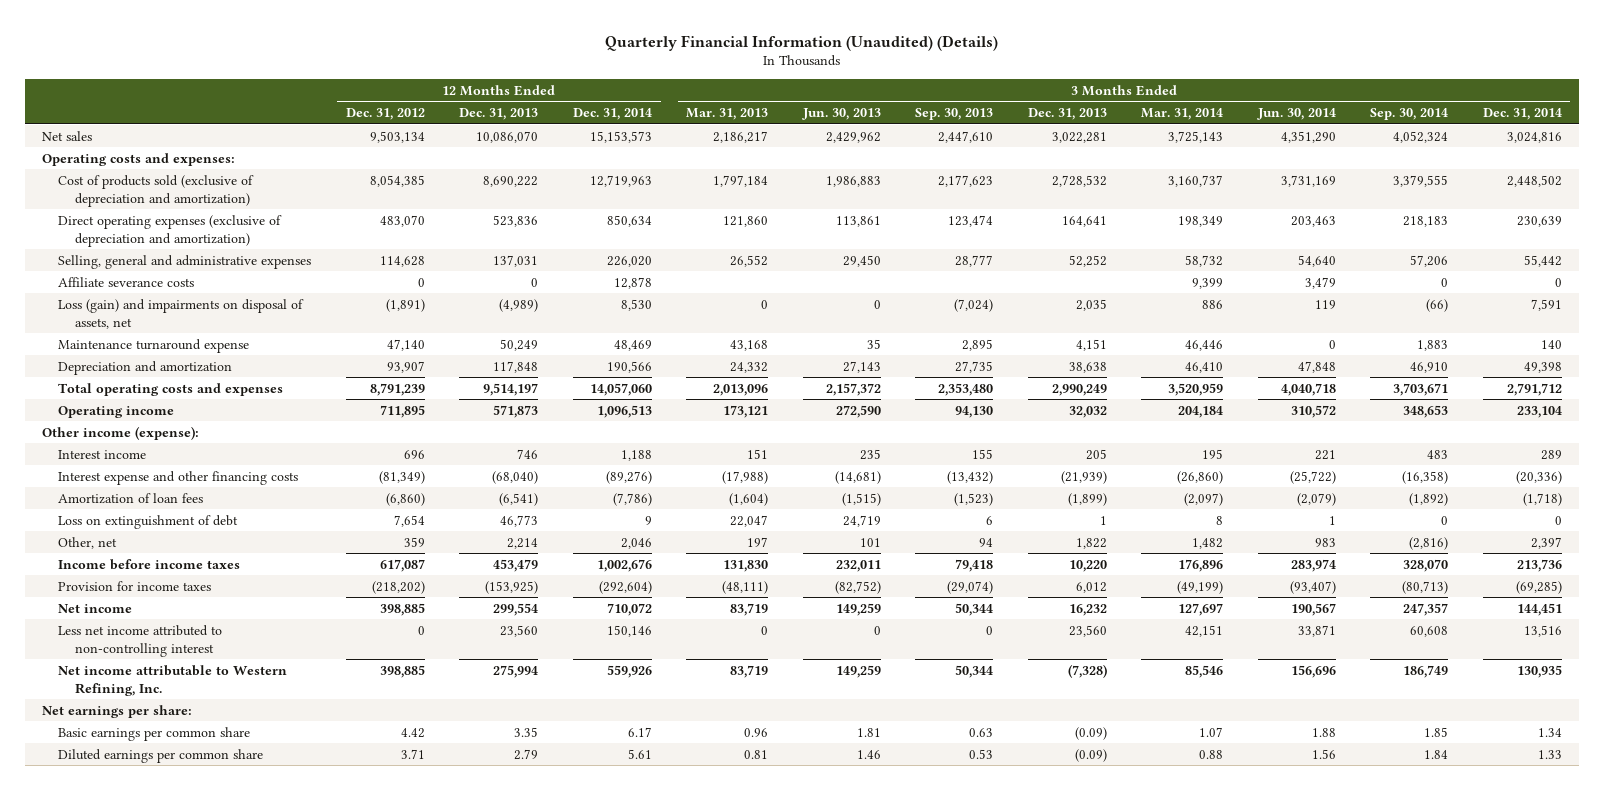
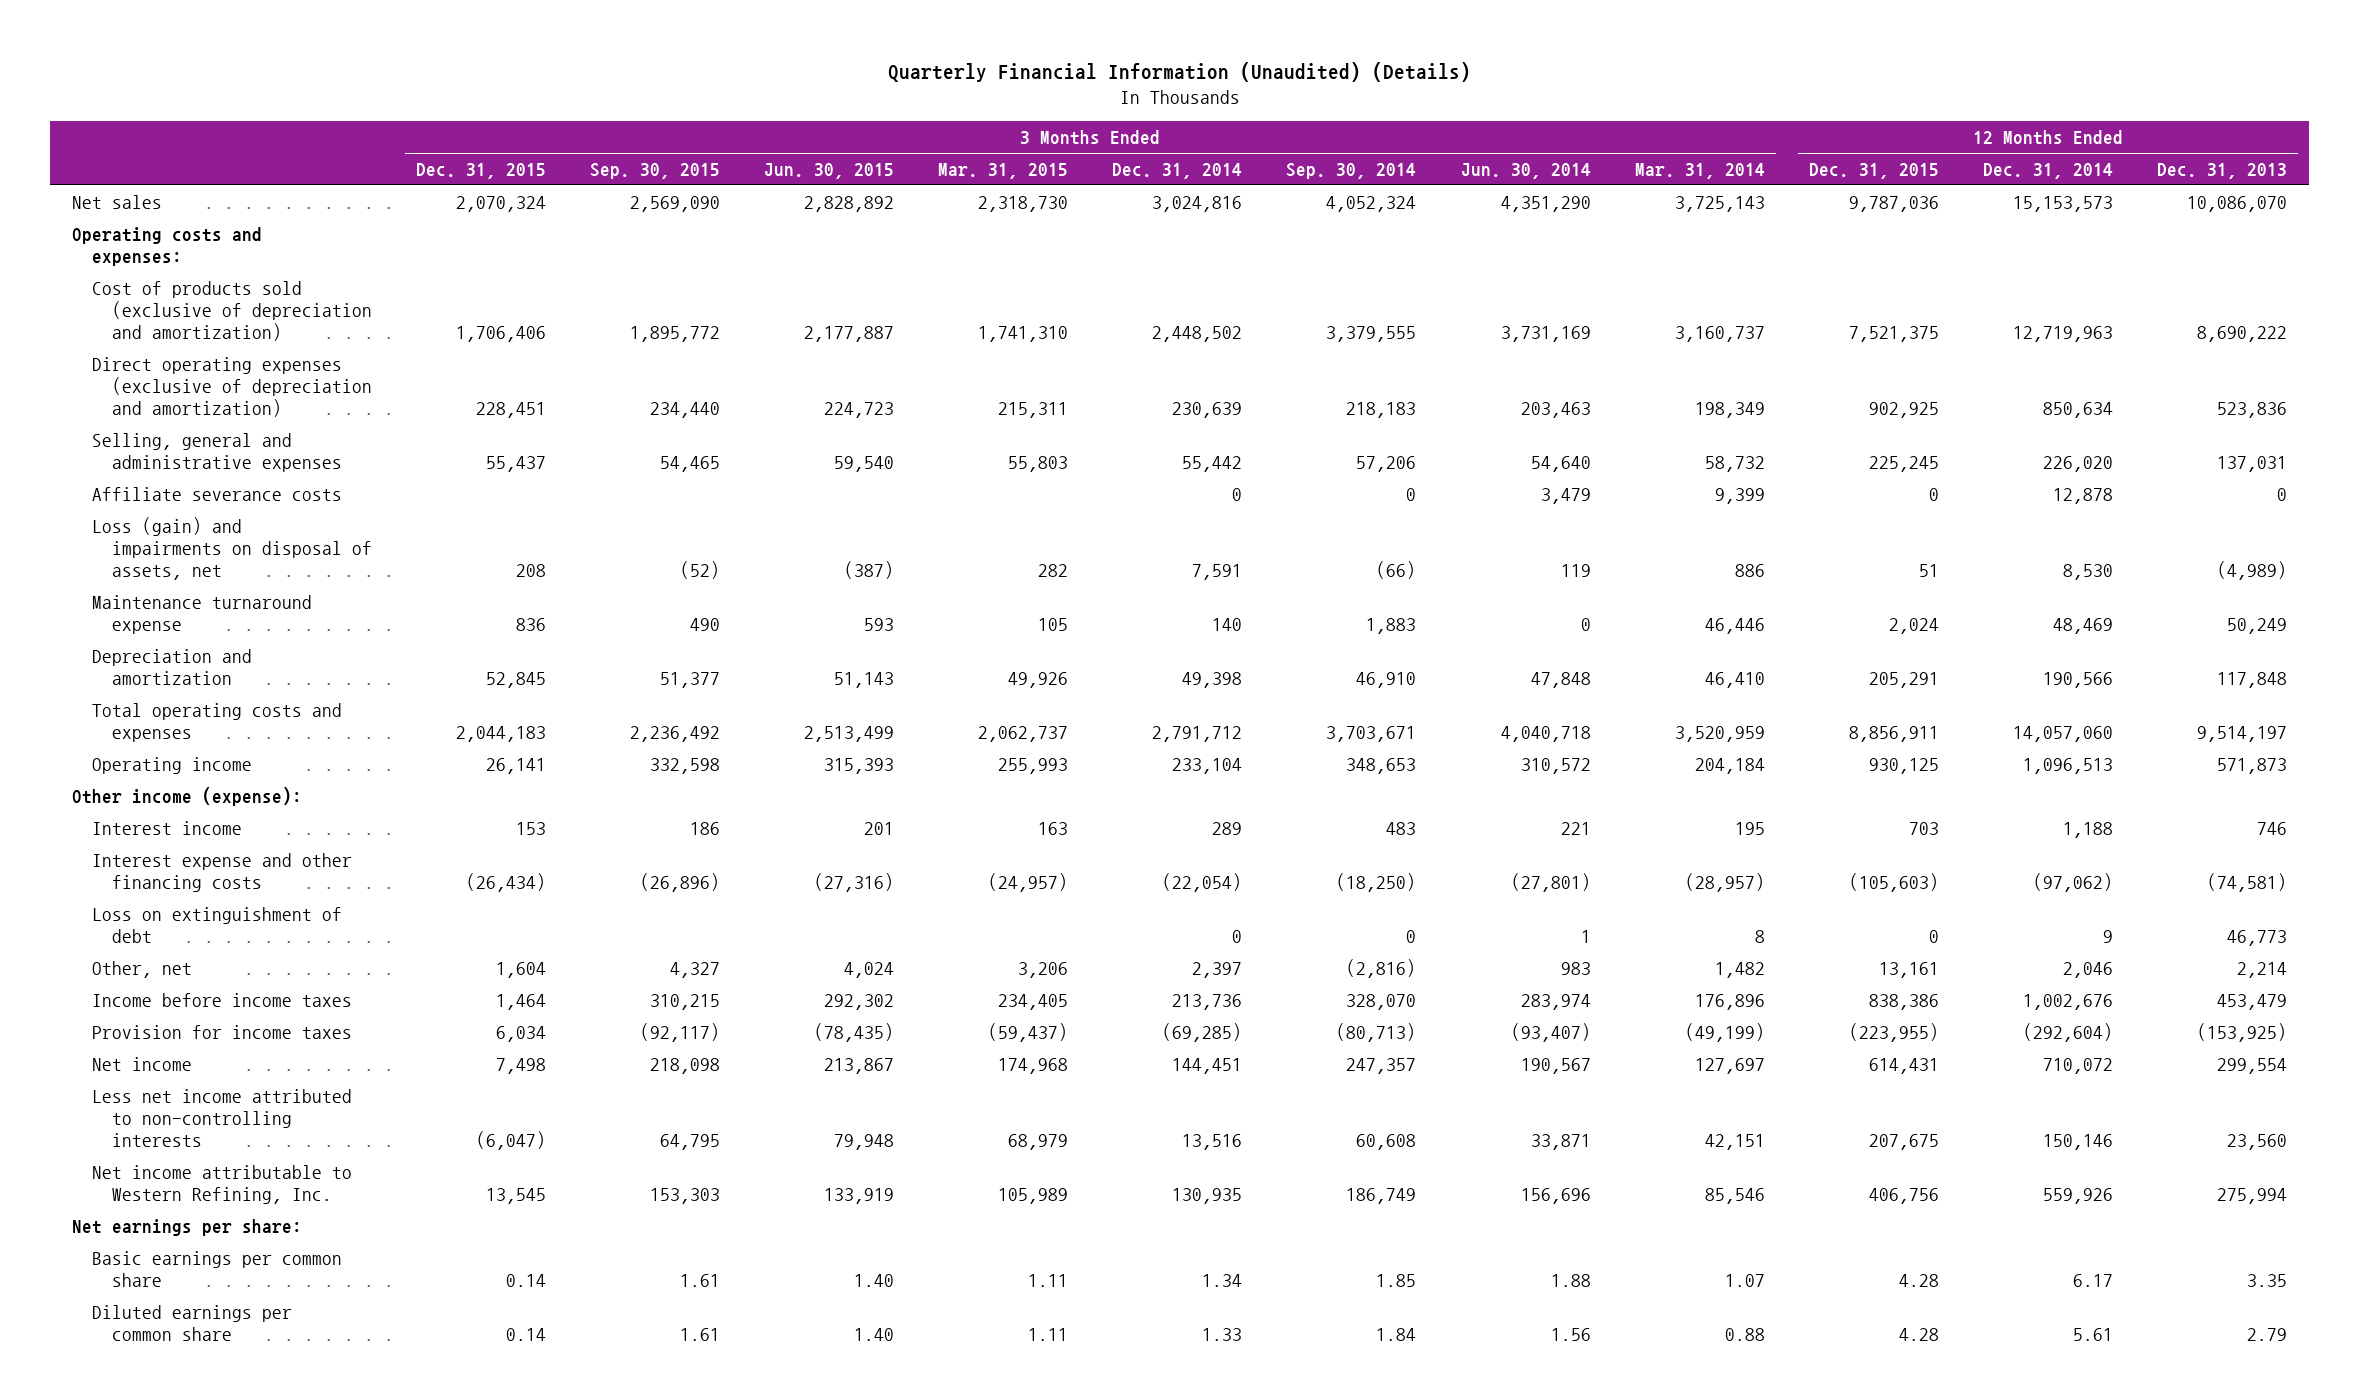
[345,108,425,121] Dec. 31, 2012 -> none
[686,108,769,121] Mar. 31, 2013 -> none
[801,108,881,121] Jun. 30, 2013 -> none
[915,108,994,121] Sep. 30, 2013 -> none
[1027,108,1107,121] Dec. 31, 2013 -> none
none -> [415,162,546,179] Dec. 31, 2015
none -> [590,162,721,179] Sep. 30, 2015
none -> [764,162,895,179] Jun. 30, 2015
none -> [938,162,1069,179] Mar. 31, 2015
none -> [1808,162,1939,179] Dec. 31, 2015
[58,492,204,504] Amortization of loan fees -> none
[492,470,539,484] (68,040) -> [2206,873,2287,893] (74,581)
[605,470,652,484] (89,276) -> [2032,873,2113,893] (97,062)
[1177,470,1224,484] (26,860) -> [1684,873,1765,893] (28,957)
[1289,470,1336,484] (25,722) -> [1510,873,1591,893] (27,801)
[1402,470,1449,484] (16,358) -> [1336,873,1417,893] (18,250)
[1515,470,1562,484] (20,336) -> [1162,873,1243,893] (22,054)
[58,624,223,657] Less net income attributed to non-controlling interest -> [91,1088,352,1148] Less net income attributed to non-controlling interests

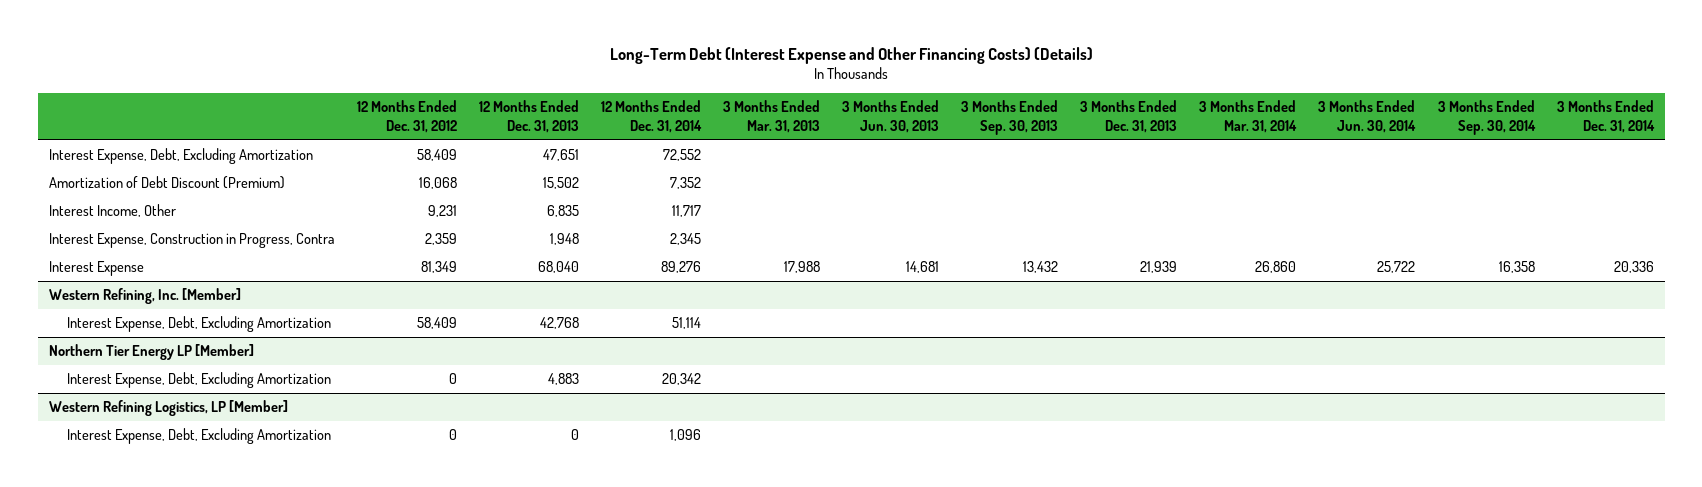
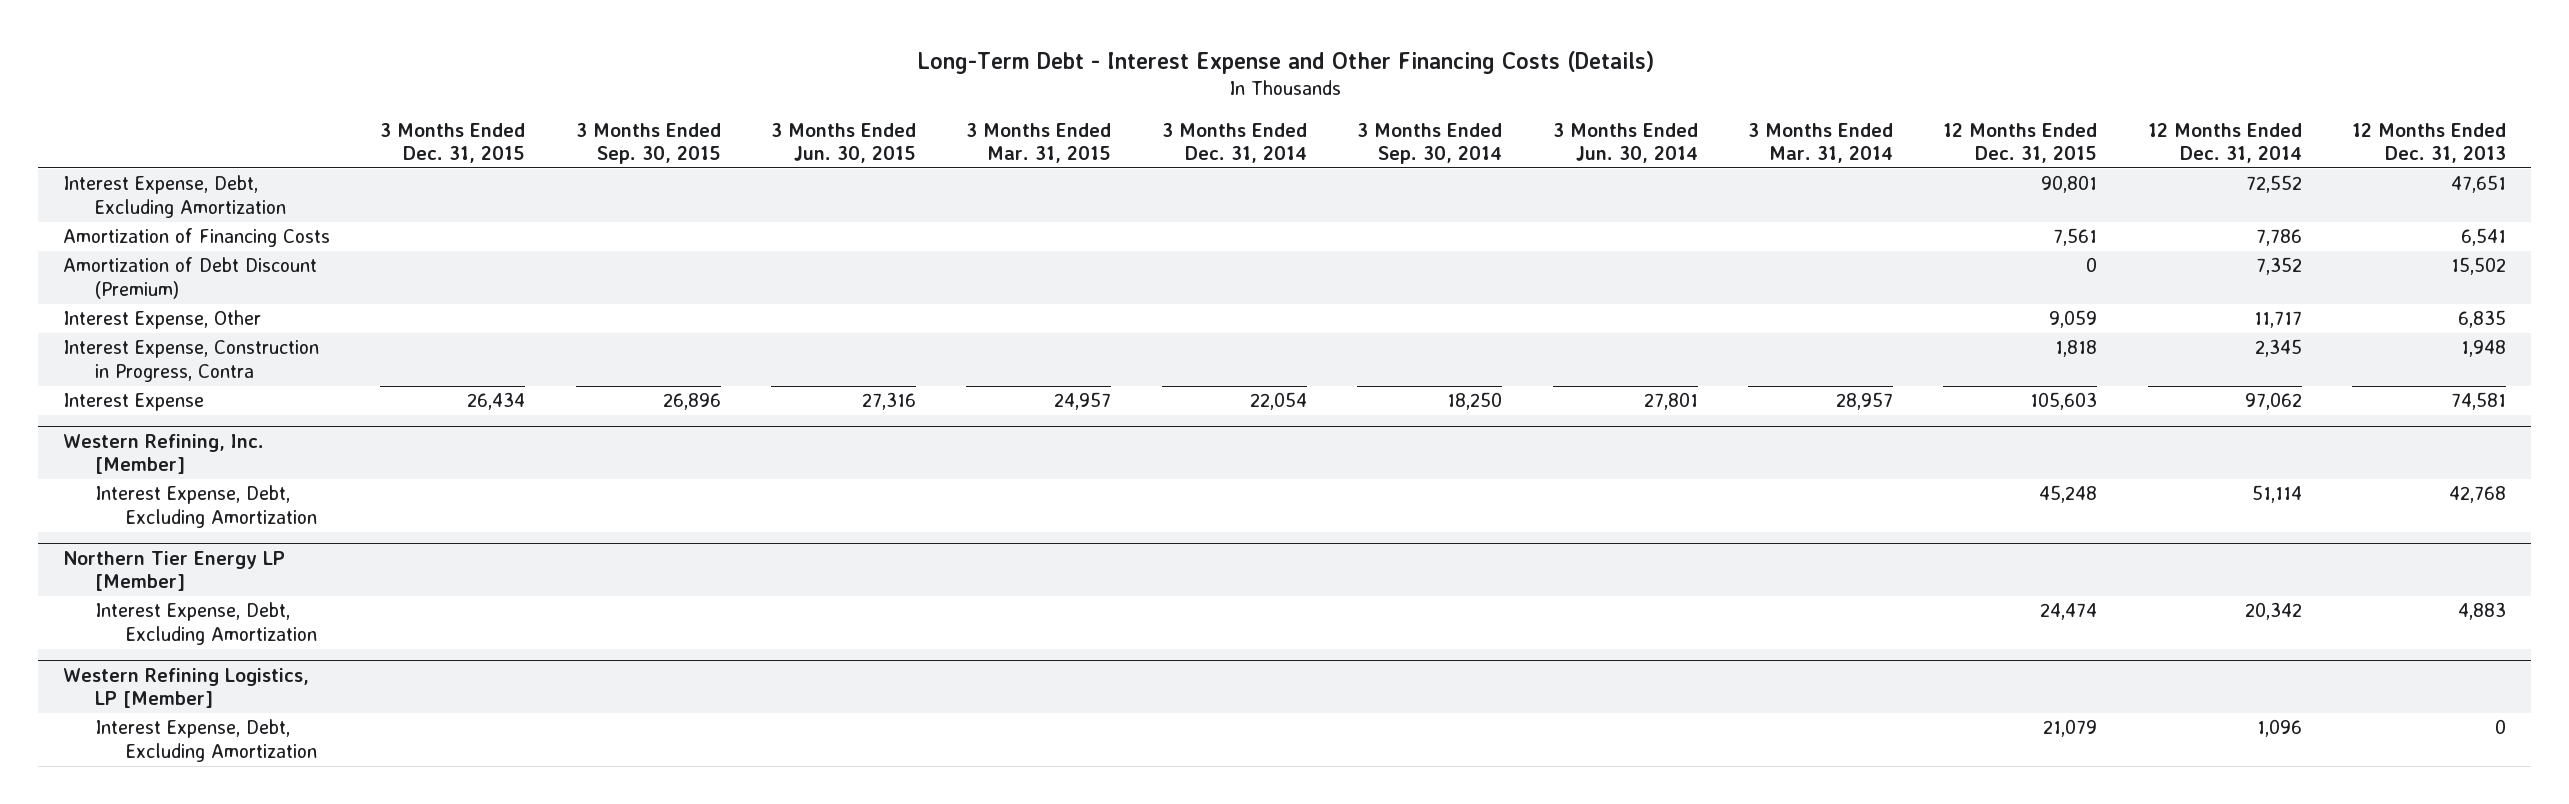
[610,46,1094,64] Long-Term Debt (Interest Expense and Other Financing Costs) (Details) -> [916,50,1654,74] Long-Term Debt - Interest Expense and Other Financing Costs (Details)
[356,100,457,133] 12 Months Ended Dec. 31, 2012 -> none
[722,100,820,133] 3 Months Ended Mar. 31, 2013 -> none
[842,100,940,133] 3 Months Ended Jun. 30, 2013 -> none
[961,100,1059,135] 3 Months Ended Sep. 30, 2013 -> none
[1080,100,1178,133] 3 Months Ended Dec. 31, 2013 -> none
none -> [380,122,526,164] 3 Months Ended Dec. 31, 2015
none -> [575,122,721,165] 3 Months Ended Sep. 30, 2015
none -> [771,122,917,164] 3 Months Ended Jun. 30, 2015
none -> [966,122,1112,164] 3 Months Ended Mar. 31, 2015
none -> [1943,122,2098,164] 12 Months Ended Dec. 31, 2015
none -> [63,228,331,248] Amortization of Financing Costs
[48,204,176,218] Interest Income, Other -> [63,310,262,330] Interest Expense, Other
[537,261,579,274] 68,040 -> [2450,392,2506,411] 74,581
[660,261,701,274] 89,276 -> [2244,392,2302,411] 97,062
[1255,261,1297,274] 26,860 -> [1835,392,1893,411] 28,957
[1377,261,1416,274] 25,722 -> [1643,392,1698,411] 27,801
[1498,261,1535,274] 16,358 -> [1447,392,1503,411] 18,250
[1613,261,1654,274] 20,336 -> [1249,392,1307,411] 22,054

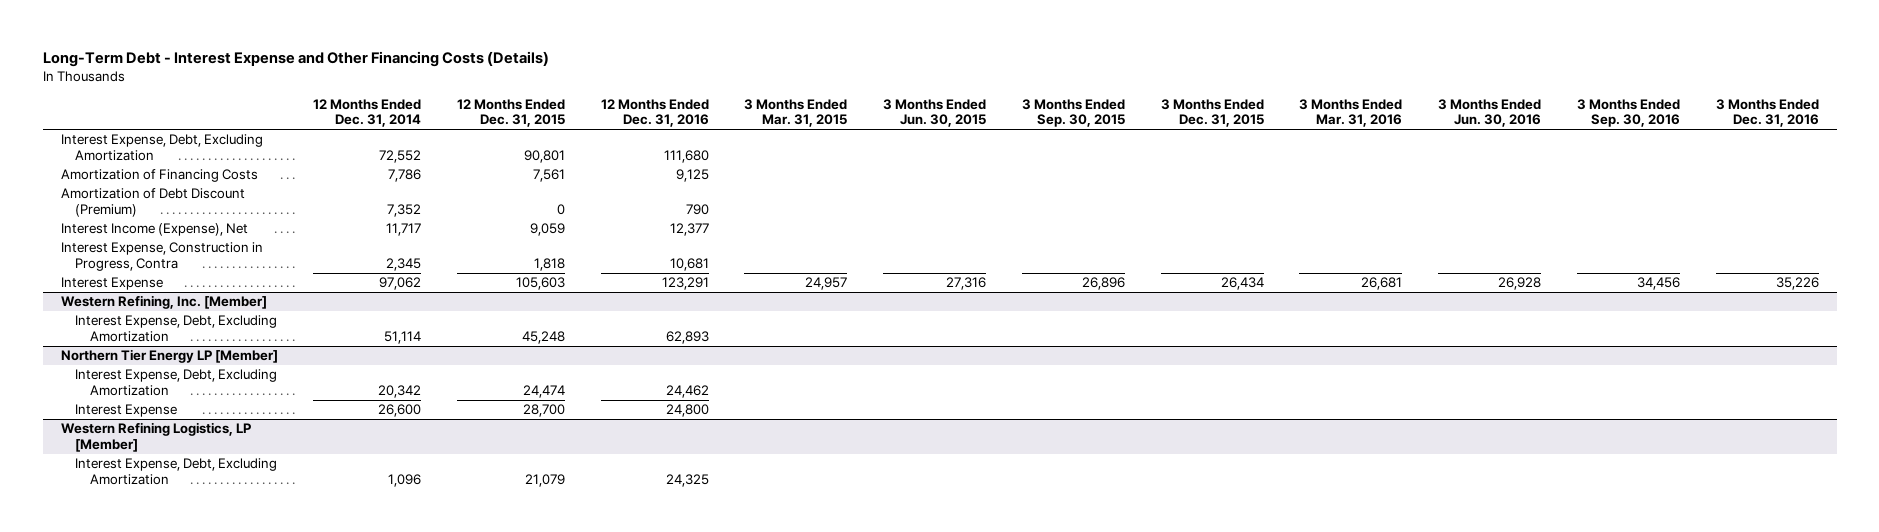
[1161,122,1307,164] 3 Months Ended Dec. 31, 2014 -> none
[1357,122,1503,165] 3 Months Ended Sep. 30, 2014 -> none
[1552,122,1698,164] 3 Months Ended Jun. 30, 2014 -> none
[1747,122,1893,164] 3 Months Ended Mar. 31, 2014 -> none
[2351,122,2506,164] 12 Months Ended Dec. 31, 2013 -> none
none -> [600,98,709,128] 12 Months Ended Dec. 31, 2016
none -> [1299,98,1403,128] 3 Months Ended Mar. 31, 2016
none -> [1438,98,1542,128] 3 Months Ended Jun. 30, 2016
none -> [1576,98,1680,128] 3 Months Ended Sep. 30, 2016
none -> [1715,98,1819,128] 3 Months Ended Dec. 31, 2016
[63,310,262,330] Interest Expense, Other -> [60,223,248,237] Interest Income (Expense), Net
none -> [75,404,178,418] Interest Expense

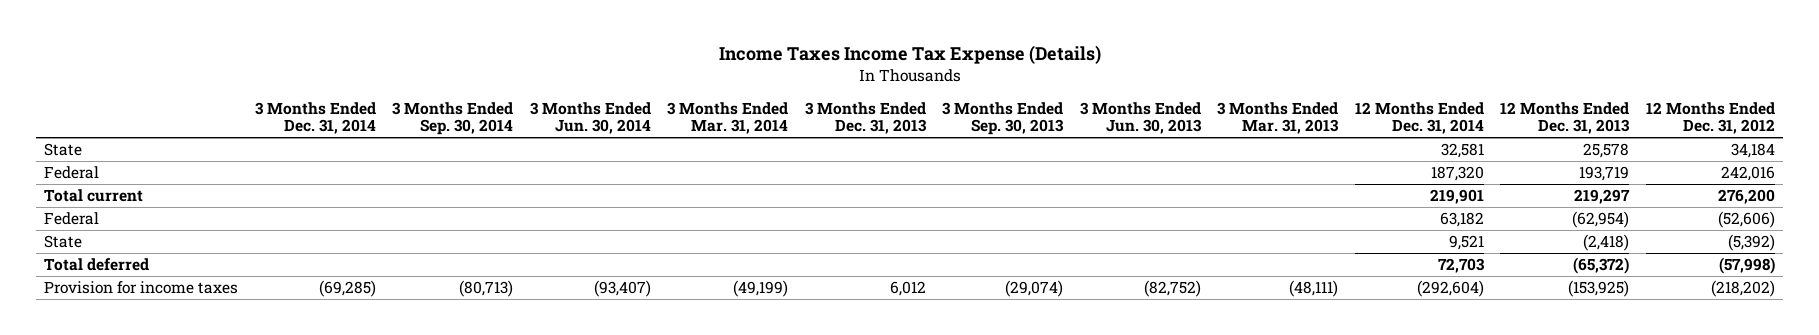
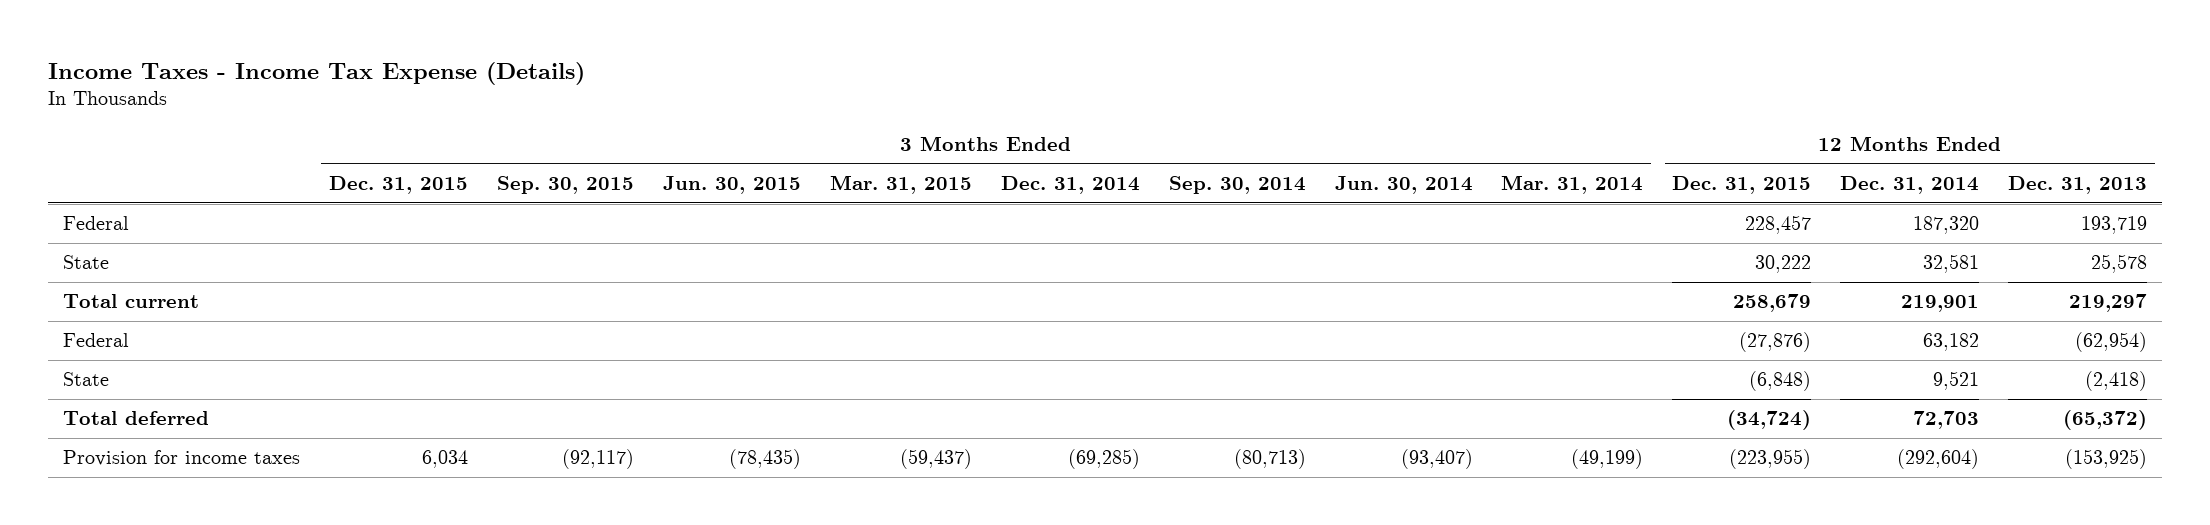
[718,45,1101,65] Income Taxes Income Tax Expense (Details) -> [48,61,586,85] Income Taxes - Income Tax Expense (Details)
[804,101,927,135] 3 Months Ended Dec. 31, 2013 -> none
[942,101,1065,136] 3 Months Ended Sep. 30, 2013 -> none
[1079,101,1202,135] 3 Months Ended Jun. 30, 2013 -> none
[1217,101,1340,135] 3 Months Ended Mar. 31, 2013 -> none
[1645,101,1775,135] 12 Months Ended Dec. 31, 2012 -> none
none -> [328,176,468,195] Dec. 31, 2015
none -> [496,176,634,195] Sep. 30, 2015
none -> [662,176,801,195] Jun. 30, 2015
none -> [829,175,972,195] Mar. 31, 2015
none -> [1672,176,1812,195] Dec. 31, 2015
[44,142,83,156] State -> [62,255,109,270] State

